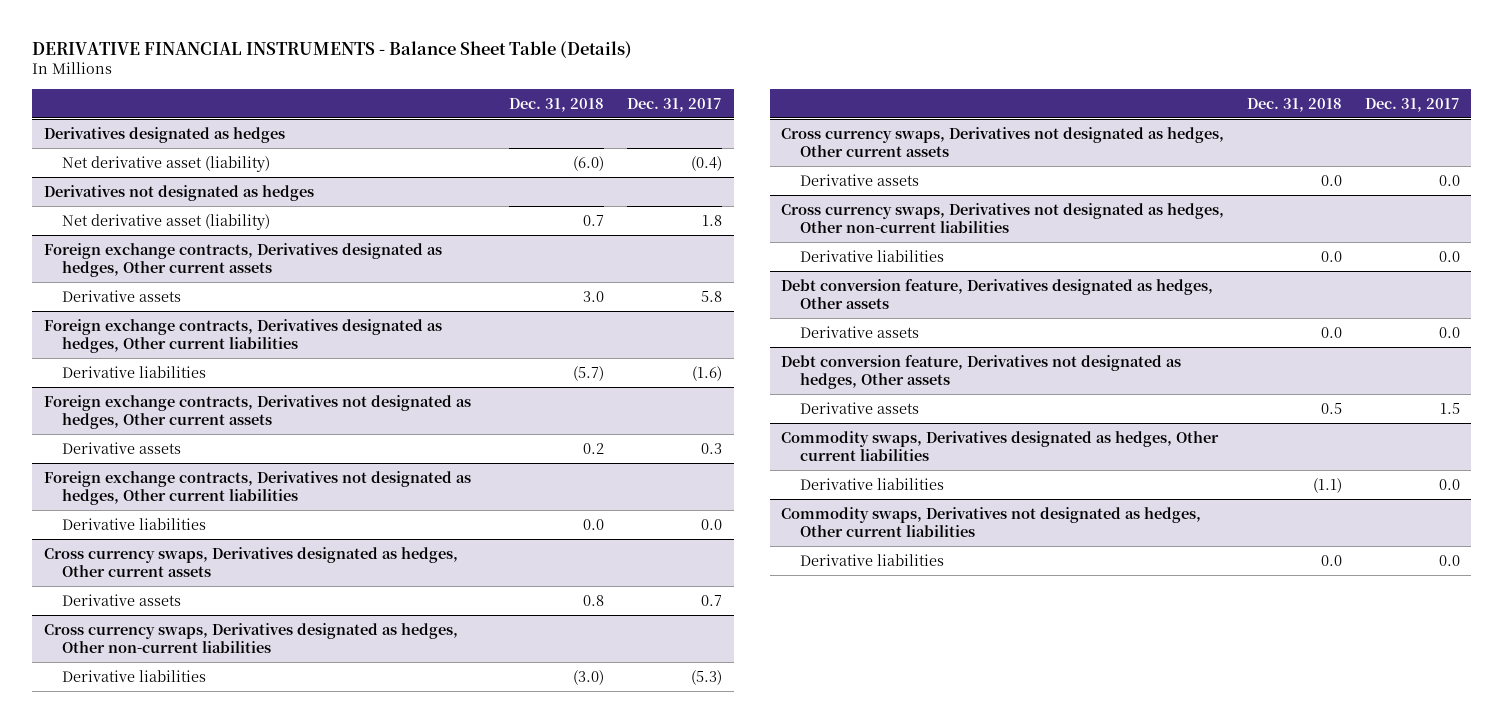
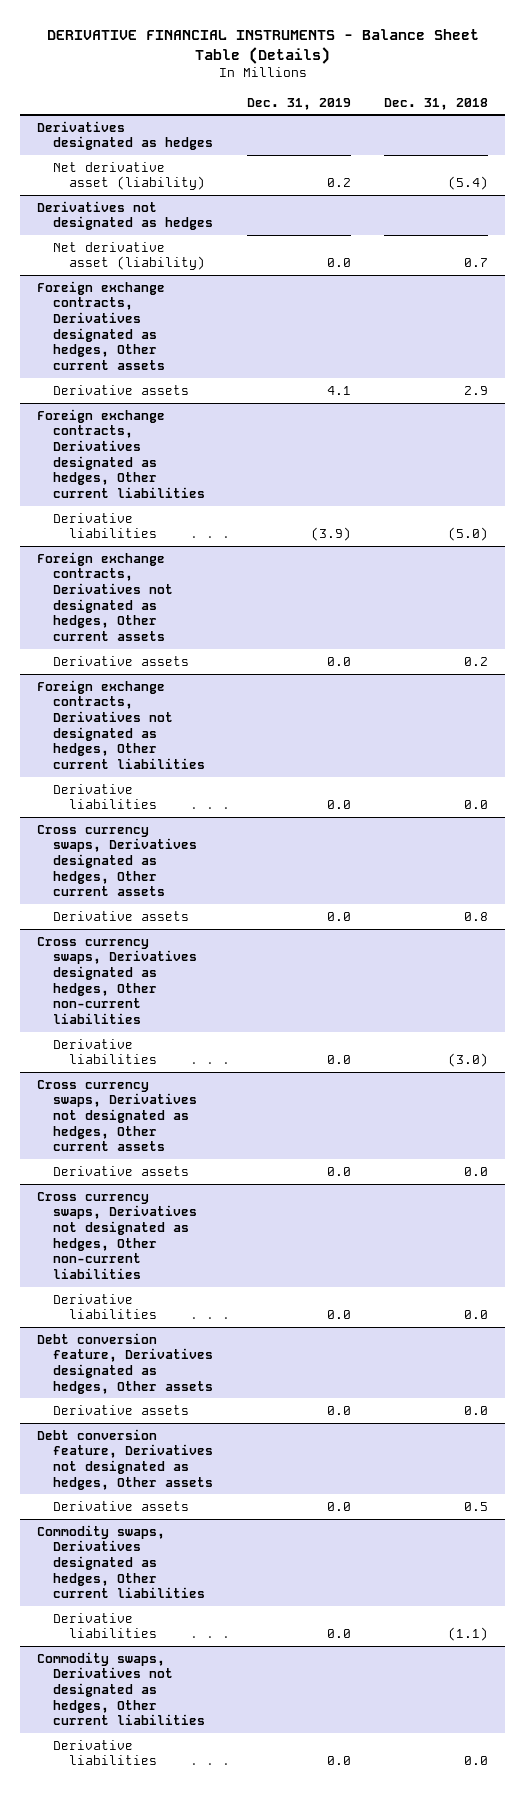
[627,97,723,112] Dec. 31, 2017 -> none
none -> [246,97,351,110] Dec. 31, 2019
[573,155,605,171] (6.0) -> [448,176,489,191] (5.4)
[583,290,605,302] 3.0 -> [464,385,489,395] 2.9
[573,365,605,381] (5.7) -> [448,527,489,542] (5.0)

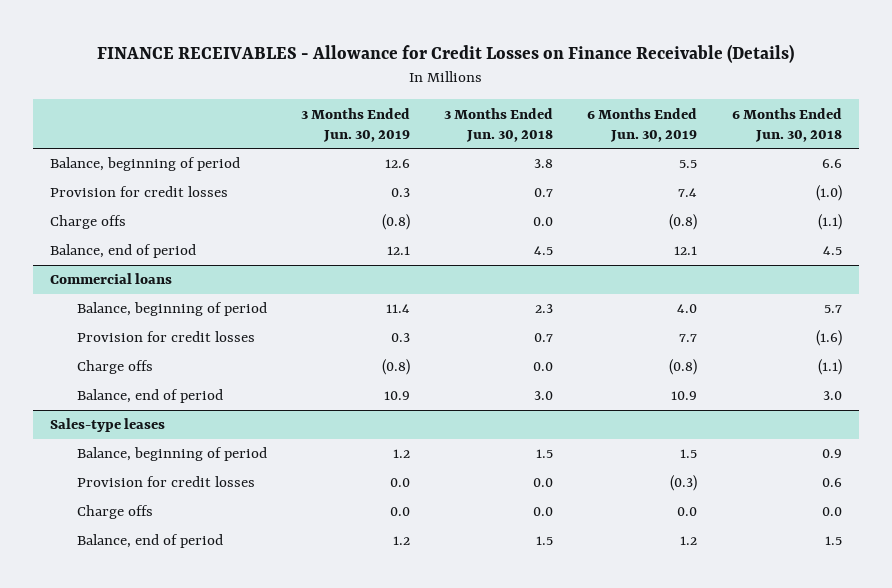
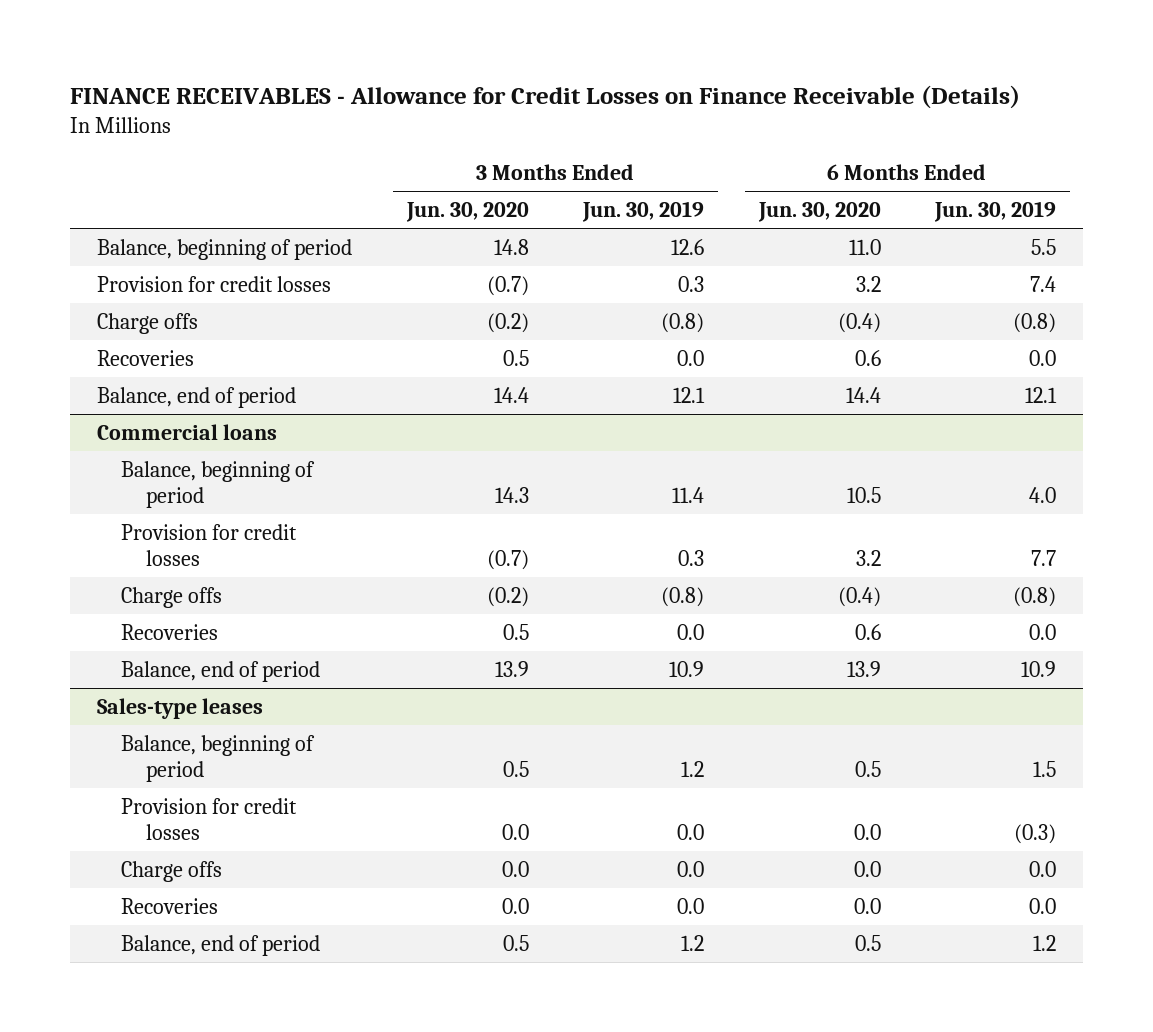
[444,107,554,142] 3 Months Ended Jun. 30, 2018 -> none
[731,107,842,142] 6 Months Ended Jun. 30, 2018 -> none
none -> [405,202,529,223] Jun. 30, 2020
none -> [757,202,881,223] Jun. 30, 2020
none -> [97,349,195,366] Recoveries
none -> [121,623,219,640] Recoveries
none -> [121,897,219,914] Recoveries

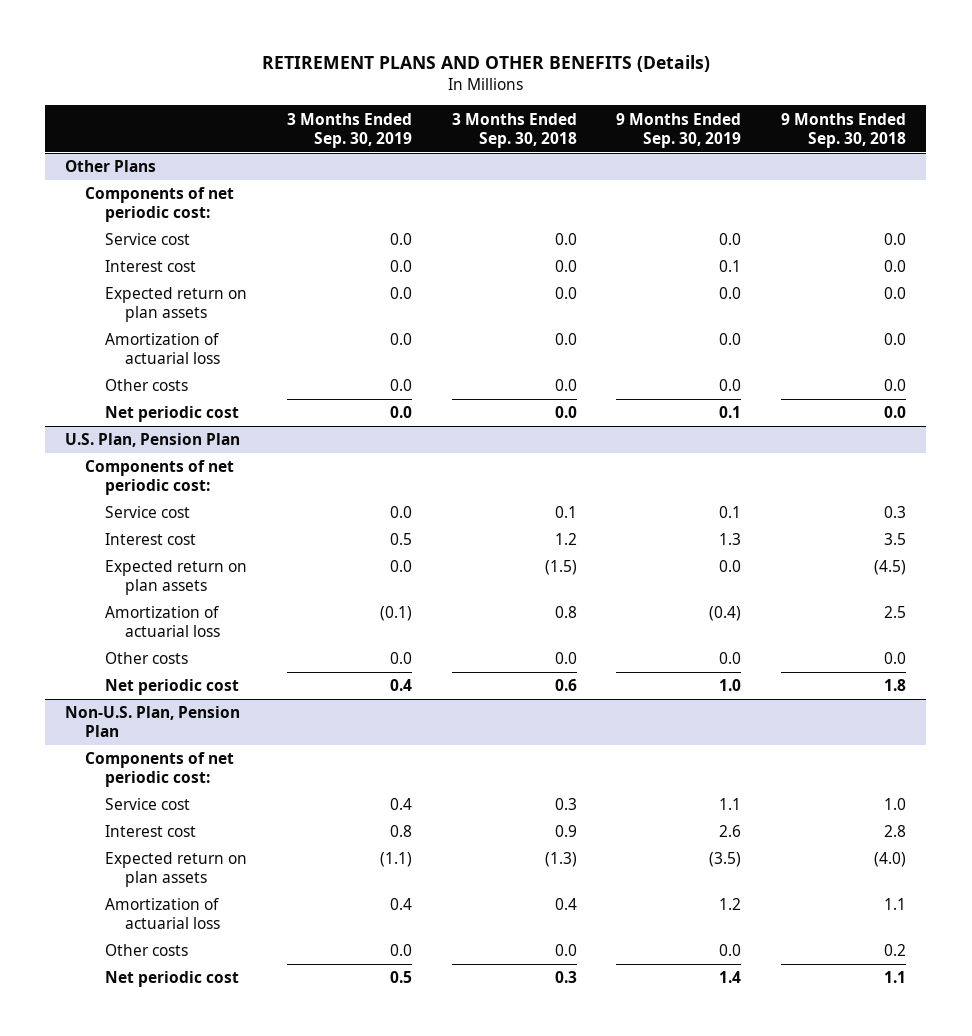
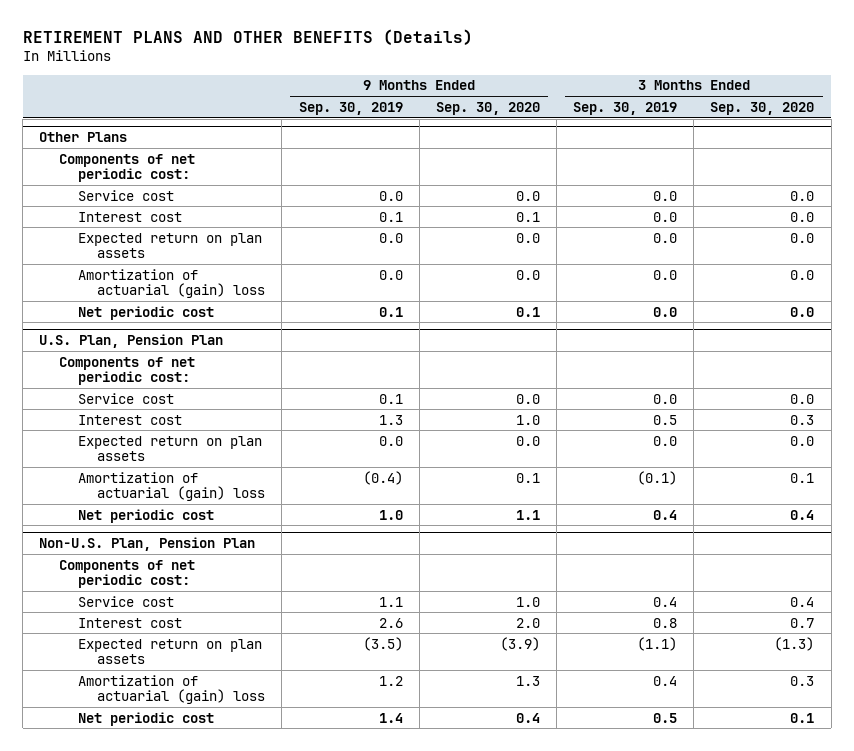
[451,112,577,148] 3 Months Ended Sep. 30, 2018 -> none
[781,112,907,148] 9 Months Ended Sep. 30, 2018 -> none
none -> [435,101,540,115] Sep. 30, 2020
none -> [710,101,815,115] Sep. 30, 2020
[104,379,188,392] Other costs -> none
[104,333,220,365] Amortization of actuarial loss -> [78,268,266,299] Amortization of actuarial (gain) loss
[104,652,188,665] Other costs -> none
[104,606,220,638] Amortization of actuarial loss -> [78,471,266,502] Amortization of actuarial (gain) loss
[104,944,188,957] Other costs -> none
[104,898,220,930] Amortization of actuarial loss -> [78,674,266,705] Amortization of actuarial (gain) loss

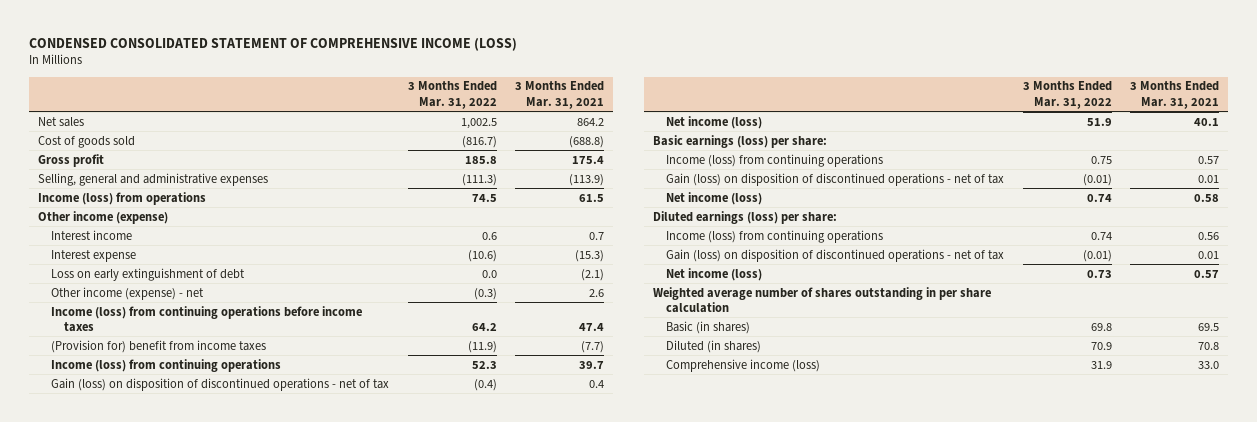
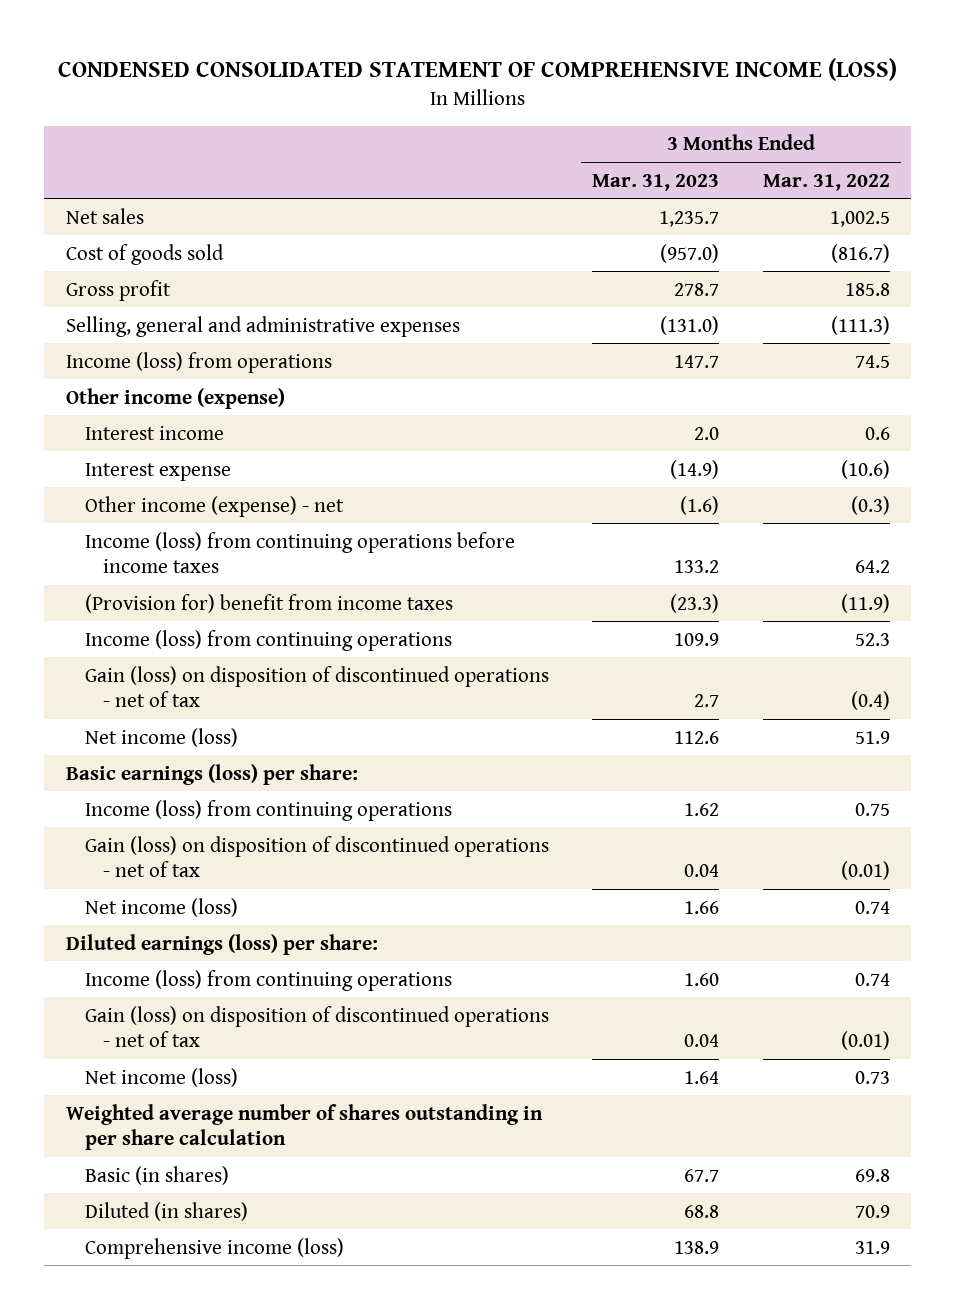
[514,81,604,109] 3 Months Ended Mar. 31, 2021 -> none
none -> [592,173,720,191] Mar. 31, 2023
[51,267,246,281] Loss on early extinguishment of debt -> none

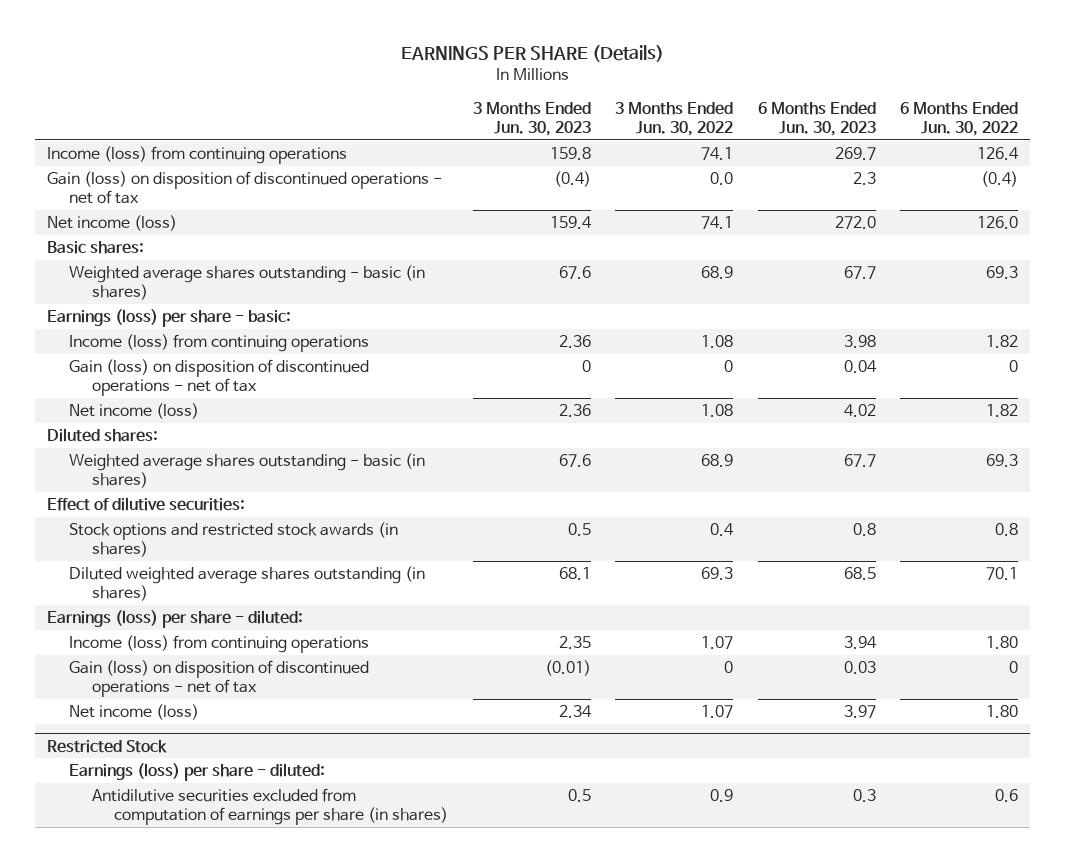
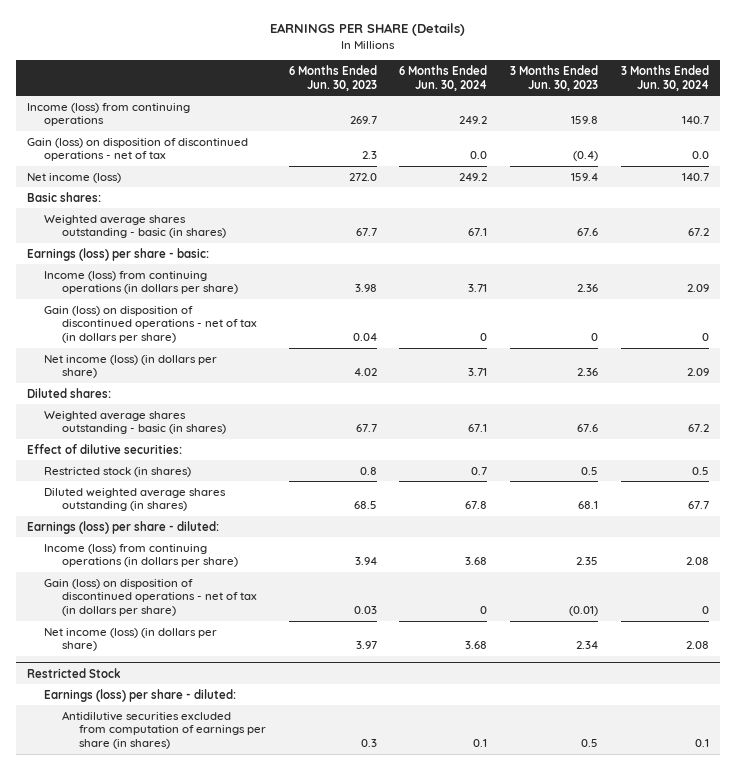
[615,102,734,137] 3 Months Ended Jun. 30, 2022 -> none
[900,102,1019,137] 6 Months Ended Jun. 30, 2022 -> none
none -> [399,64,488,91] 6 Months Ended Jun. 30, 2024
none -> [620,64,709,91] 3 Months Ended Jun. 30, 2024
[69,334,370,353] Income (loss) from continuing operations -> [44,270,238,295] Income (loss) from continuing operations (in dollars per share)
[69,359,370,397] Gain (loss) on disposition of discontinued operations - net of tax -> [44,305,257,344] Gain (loss) on disposition of discontinued operations - net of tax (in dollars per share)
[69,403,200,420] Net income (loss) -> [44,354,218,379] Net income (loss) (in dollars per share)
[69,522,399,558] Stock options and restricted stock awards (in shares) -> [44,466,192,477] Restricted stock (in shares)
[69,635,370,654] Income (loss) from continuing operations -> [44,543,238,568] Income (loss) from continuing operations (in dollars per share)
[69,660,370,698] Gain (loss) on disposition of discontinued operations - net of tax -> [44,578,257,617] Gain (loss) on disposition of discontinued operations - net of tax (in dollars per share)
[69,704,200,721] Net income (loss) -> [44,627,218,652] Net income (loss) (in dollars per share)

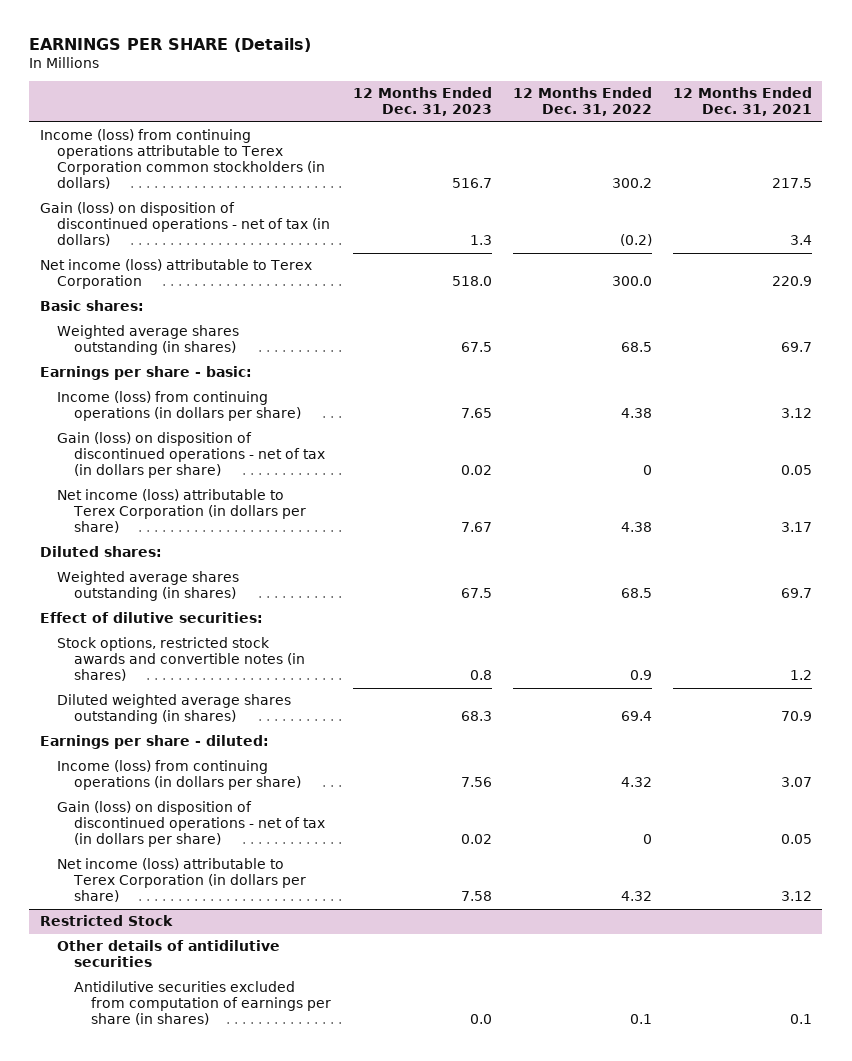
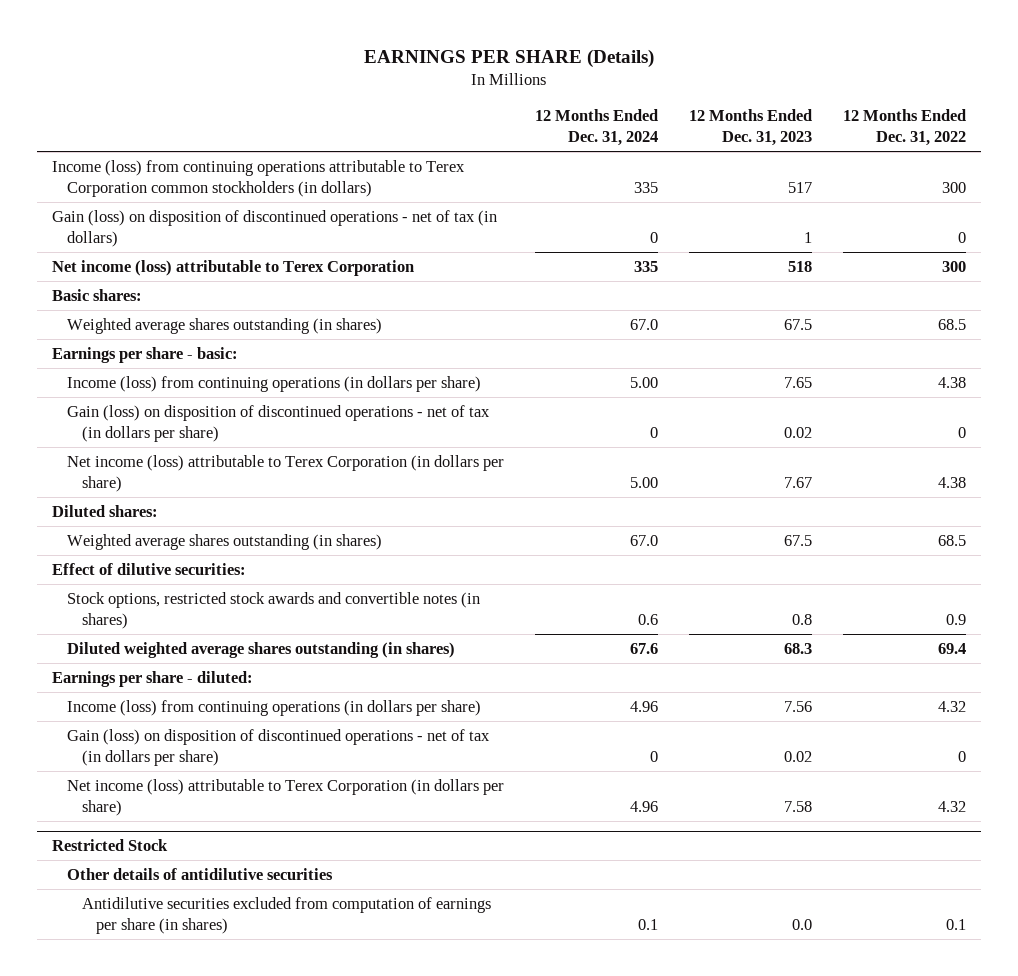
[672,87,812,117] 12 Months Ended Dec. 31, 2021 -> none
none -> [534,109,658,147] 12 Months Ended Dec. 31, 2024
[451,178,492,189] 516.7 -> [787,181,812,193] 517
[611,178,652,189] 300.2 -> [941,181,966,193] 300
[469,235,492,246] 1.3 -> [803,231,812,243] 1
[619,234,652,247] (0.2) -> [957,231,966,243] 0
[451,276,492,287] 518.0 -> [787,260,812,272] 518
[611,276,652,287] 300.0 -> [941,260,966,272] 300

